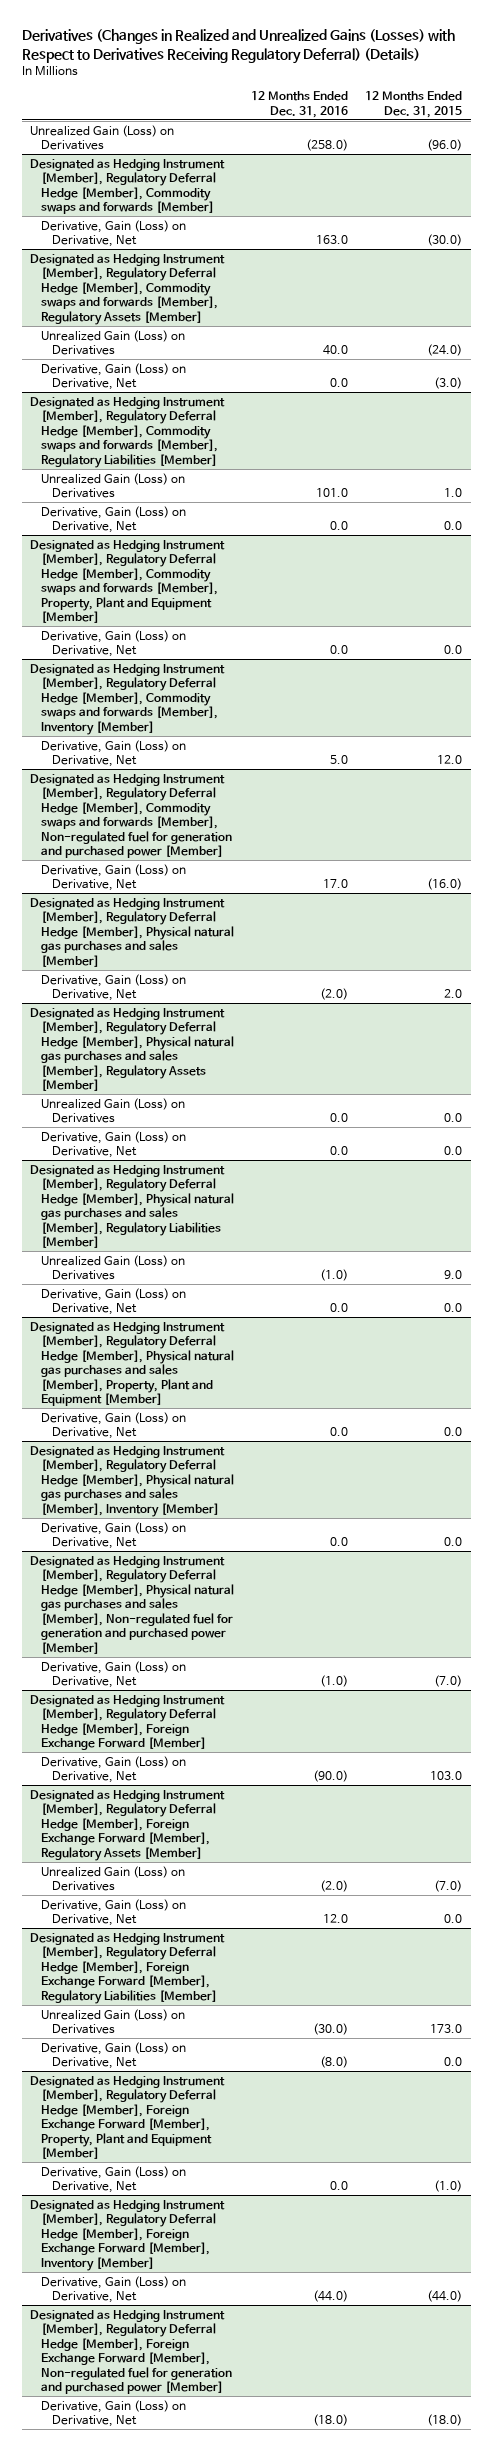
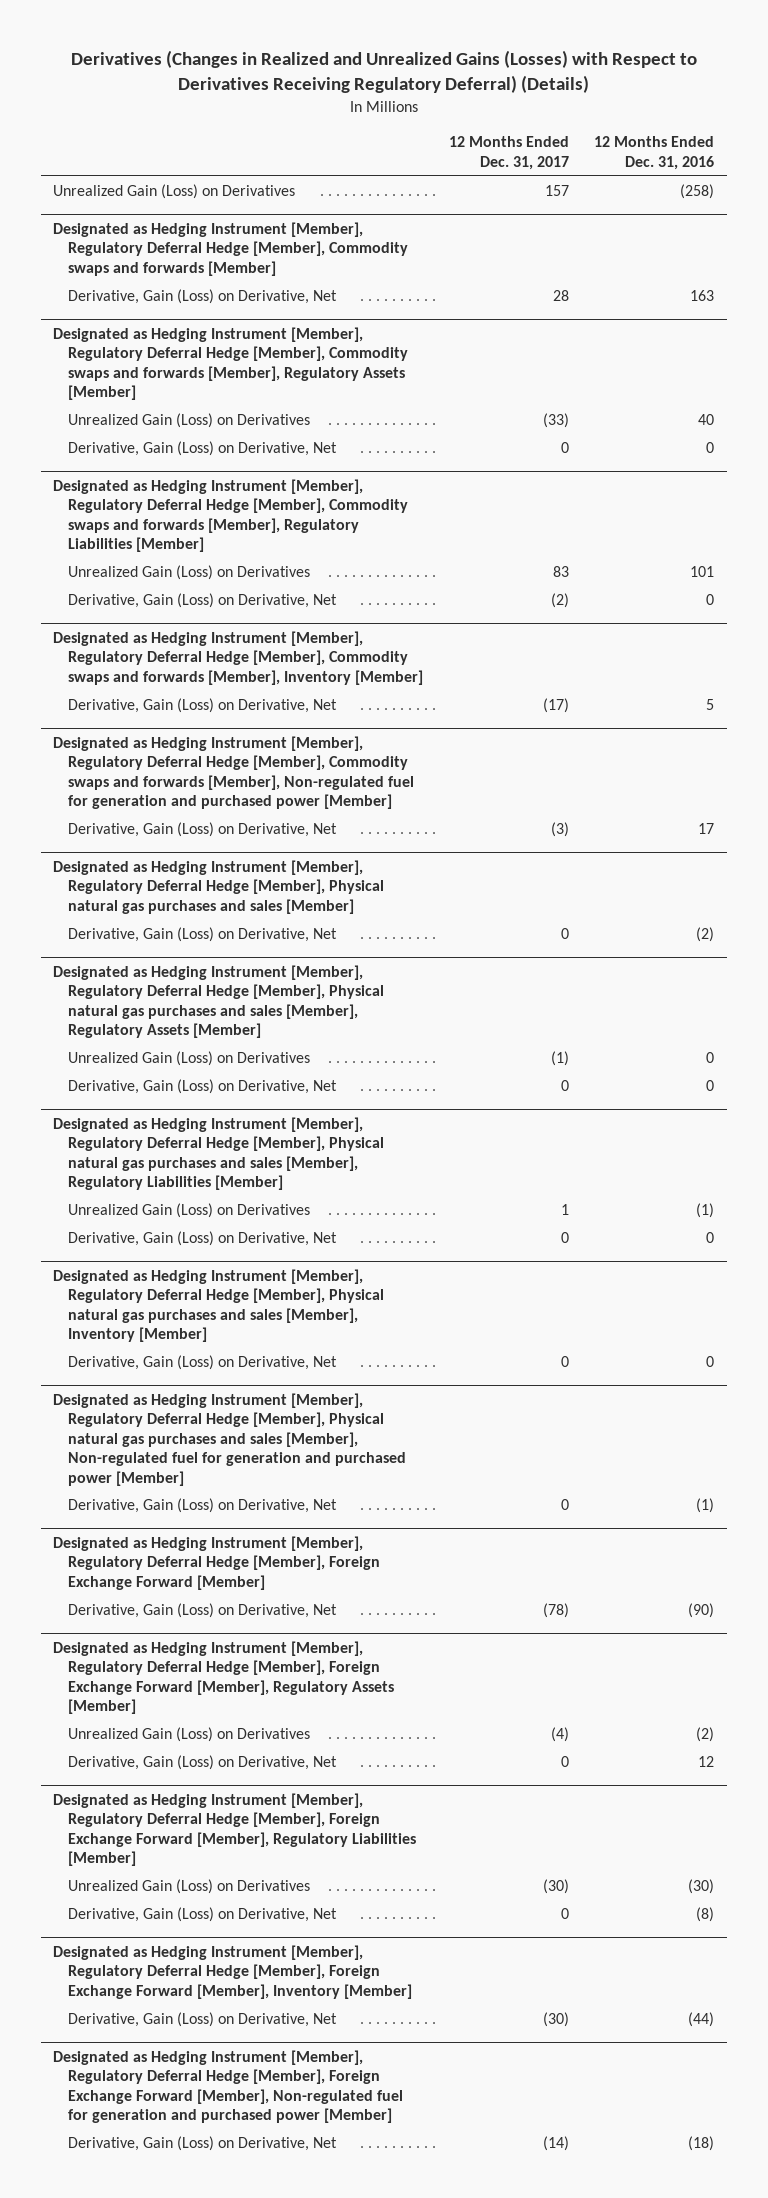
[365,91,463,118] 12 Months Ended Dec. 31, 2015 -> none
none -> [448,136,569,170] 12 Months Ended Dec. 31, 2017
[306,139,349,152] (258.0) -> [680,184,715,200] (258)
[316,235,349,245] 163.0 -> [690,290,715,302] 163
[323,345,349,356] 40.0 -> [698,414,715,426] 40
[330,378,349,388] 0.0 -> [706,442,715,454] 0
[30,539,226,624] Designated as Hedging Instrument [Member], Regulatory Deferral Hedge [Member], Commodity swaps and forwards [Member], Property, Plant and Equipment [Member] -> none
[41,629,187,658] Derivative, Gain (Loss) on Derivative, Net -> none
[316,488,349,498] 101.0 -> [690,566,715,578] 101
[330,521,349,531] 0.0 -> [706,594,715,606] 0
[330,755,349,765] 5.0 -> [706,699,715,711] 5
[323,879,349,889] 17.0 -> [698,823,715,835] 17
[320,988,349,1001] (2.0) -> [696,927,715,943] (2)
[330,1113,349,1123] 0.0 -> [706,1052,715,1064] 0
[330,1146,349,1156] 0.0 -> [706,1080,715,1092] 0
[30,1321,235,1407] Designated as Hedging Instrument [Member], Regulatory Deferral Hedge [Member], Physical natural gas purchases and sales [Member], Property, Plant and Equipment [Member] -> none
[41,1411,187,1440] Derivative, Gain (Loss) on Derivative, Net -> none
[320,1269,349,1282] (1.0) -> [696,1203,715,1219] (1)
[330,1303,349,1313] 0.0 -> [706,1232,715,1244] 0
[330,1537,349,1547] 0.0 -> [706,1356,715,1368] 0
[320,1675,349,1688] (1.0) -> [696,1498,715,1514] (1)
[313,1770,349,1783] (90.0) -> [688,1603,715,1619] (90)
[320,1880,349,1893] (2.0) -> [696,1727,715,1743] (2)
[323,1914,349,1924] 12.0 -> [698,1756,715,1768] 12
[30,2075,226,2160] Designated as Hedging Instrument [Member], Regulatory Deferral Hedge [Member], Foreign Exchange Forward [Member], Property, Plant and Equipment [Member] -> none
[41,2165,187,2194] Derivative, Gain (Loss) on Derivative, Net -> none
[313,2023,349,2036] (30.0) -> [688,1879,715,1895] (30)
[320,2056,349,2069] (8.0) -> [696,1907,715,1923] (8)
[313,2290,349,2303] (44.0) -> [688,2012,715,2028] (44)
[313,2414,349,2427] (18.0) -> [688,2136,715,2152] (18)

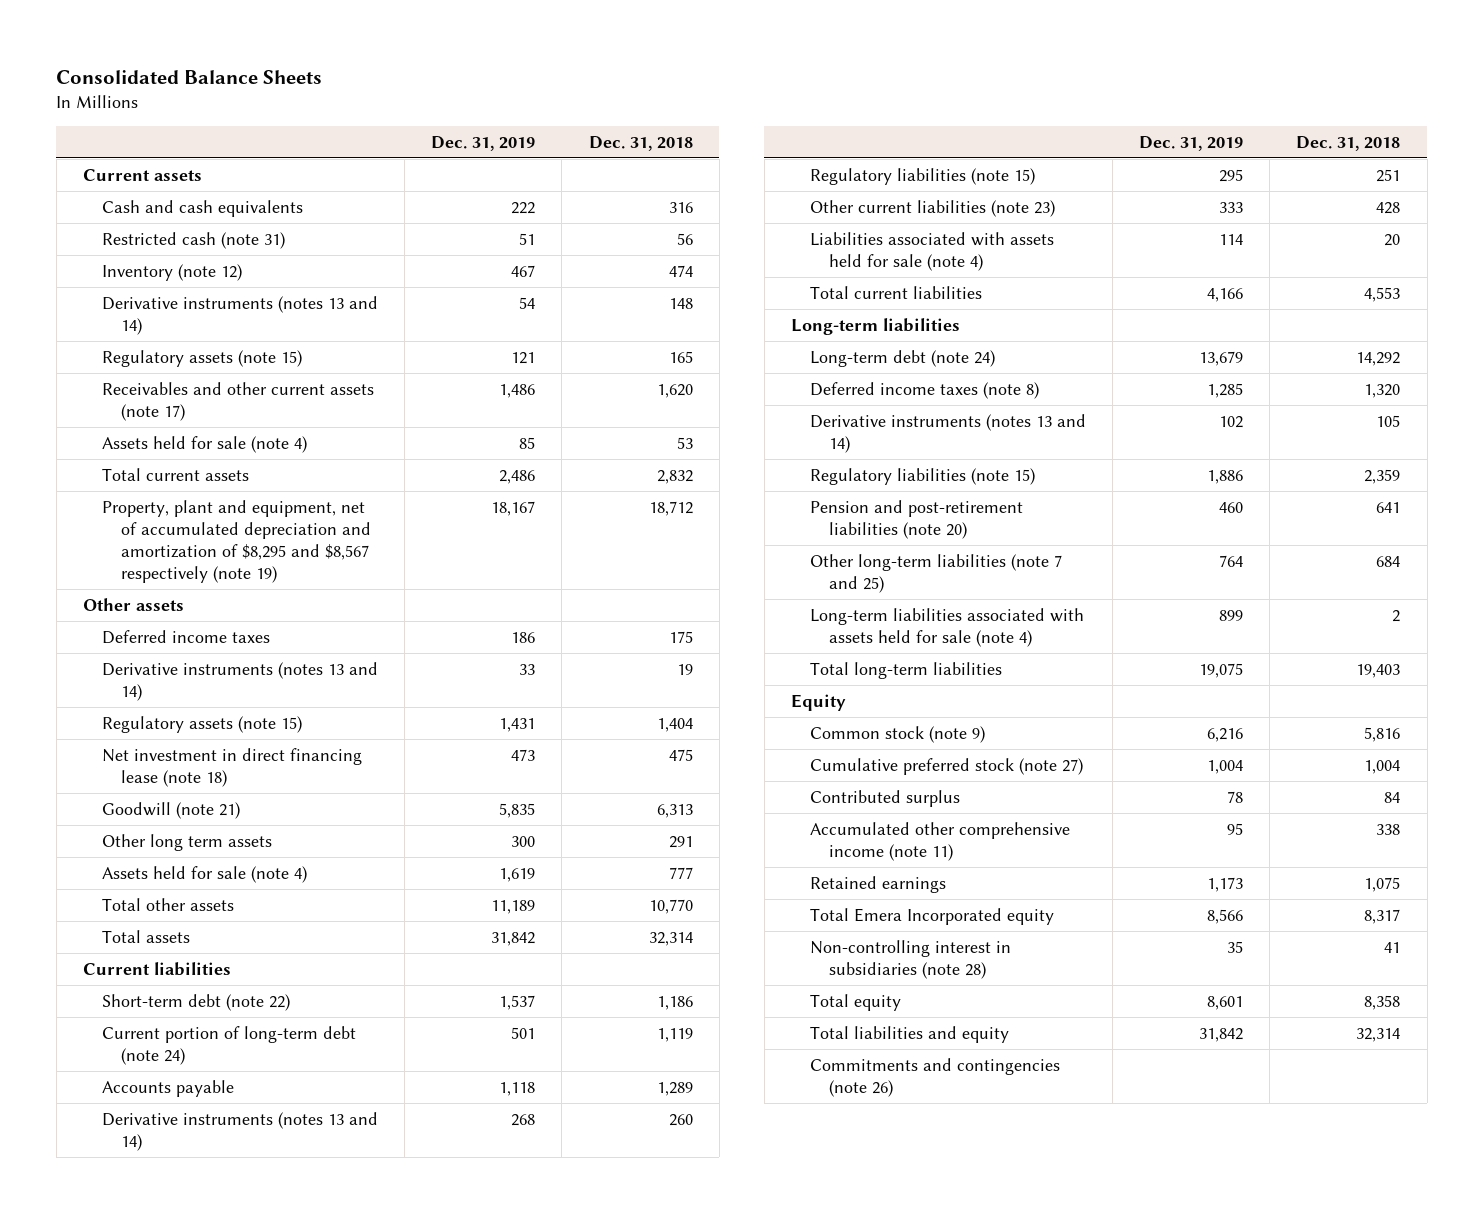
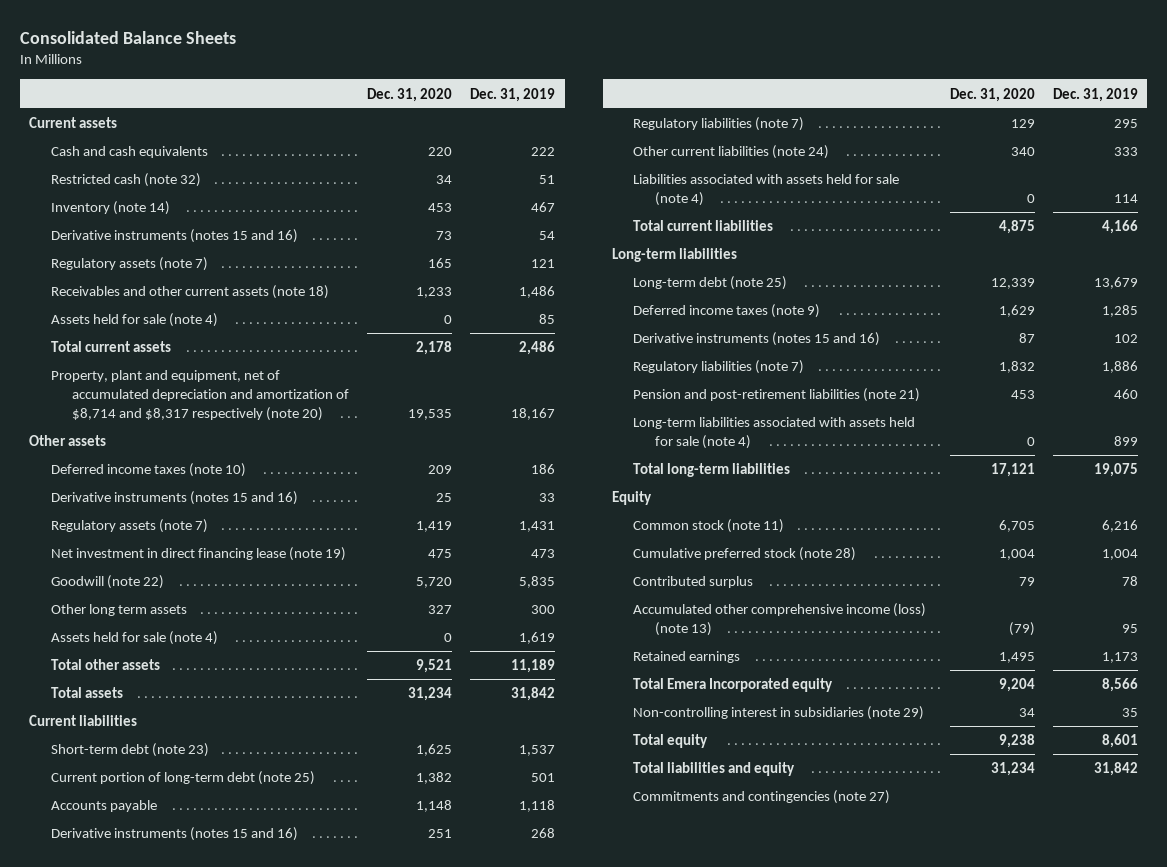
[588,135,693,151] Dec. 31, 2018 -> none
none -> [367,87,453,102] Dec. 31, 2020
[102,231,286,249] Restricted cash (note 31) -> [50,173,201,188] Restricted cash (note 32)
[102,263,243,281] Inventory (note 12) -> [50,201,170,216] Inventory (note 14)
[102,295,379,335] Derivative instruments (notes 13 and 14) -> [50,229,298,244] Derivative instruments (notes 15 and 16)
[102,349,303,367] Regulatory assets (note 15) -> [50,257,208,272] Regulatory assets (note 7)
[102,381,375,421] Receivables and other current assets (note 17) -> [50,285,329,300] Receivables and other current assets (note 18)
[102,499,372,584] Property, plant and equipment, net of accumulated depreciation and amortization of $8,295 and $8,567 respectively (note 19) -> [50,370,350,421] Property, plant and equipment, net of accumulated depreciation and amortization of $8,714 and $8,317 respectively (note 20)
[102,629,271,644] Deferred income taxes -> [50,463,246,478] Deferred income taxes (note 10)
[102,661,379,701] Derivative instruments (notes 13 and 14) -> [50,491,298,506] Derivative instruments (notes 15 and 16)
[102,715,303,733] Regulatory assets (note 15) -> [50,519,208,534] Regulatory assets (note 7)
[102,747,363,787] Net investment in direct financing lease (note 18) -> [50,547,346,562] Net investment in direct financing lease (note 19)
[102,801,241,819] Goodwill (note 21) -> [50,575,164,590] Goodwill (note 22)
[102,993,291,1011] Short-term debt (note 22) -> [50,743,209,758] Short-term debt (note 23)
[102,1025,357,1065] Current portion of long-term debt (note 24) -> [50,771,315,786] Current portion of long-term debt (note 25)
[102,1111,379,1151] Derivative instruments (notes 13 and 14) -> [50,827,298,842] Derivative instruments (notes 15 and 16)
[809,167,1035,185] Regulatory liabilities (note 15) -> [633,117,805,132] Regulatory liabilities (note 7)
[809,199,1055,217] Other current liabilities (note 23) -> [633,145,830,160] Other current liabilities (note 24)
[809,553,1062,593] Other long-term liabilities (note 7 and 25) -> none
[809,349,995,367] Long-term debt (note 24) -> [633,276,788,291] Long-term debt (note 25)
[809,381,1039,399] Deferred income taxes (note 8) -> [633,304,821,319] Deferred income taxes (note 9)
[809,413,1086,453] Derivative instruments (notes 13 and 14) -> [633,332,881,347] Derivative instruments (notes 15 and 16)
[809,467,1035,485] Regulatory liabilities (note 15) -> [633,360,805,375] Regulatory liabilities (note 7)
[809,499,1023,539] Pension and post-retirement liabilities (note 20) -> [633,388,921,403] Pension and post-retirement liabilities (note 21)
[809,725,985,743] Common stock (note 9) -> [633,519,785,534] Common stock (note 11)
[809,757,1083,775] Cumulative preferred stock (note 27) -> [633,547,857,562] Cumulative preferred stock (note 28)
[809,821,1070,861] Accumulated other comprehensive income (note 11) -> [633,603,927,636] Accumulated other comprehensive income (loss) (note 13)
[809,939,1011,979] Non-controlling interest in subsidiaries (note 28) -> [633,706,925,721] Non-controlling interest in subsidiaries (note 29)
[809,1057,1060,1097] Commitments and contingencies (note 26) -> [633,790,891,805] Commitments and contingencies (note 27)

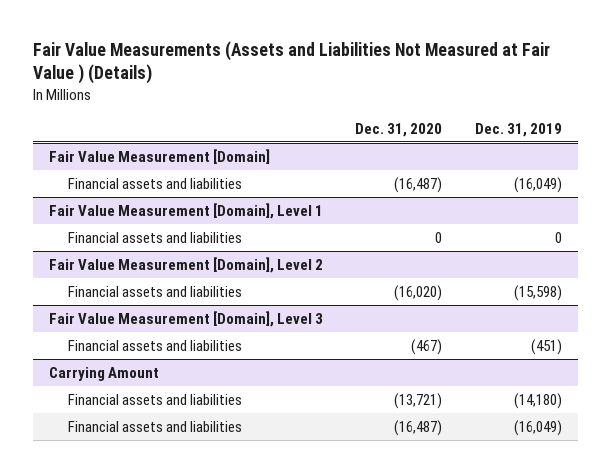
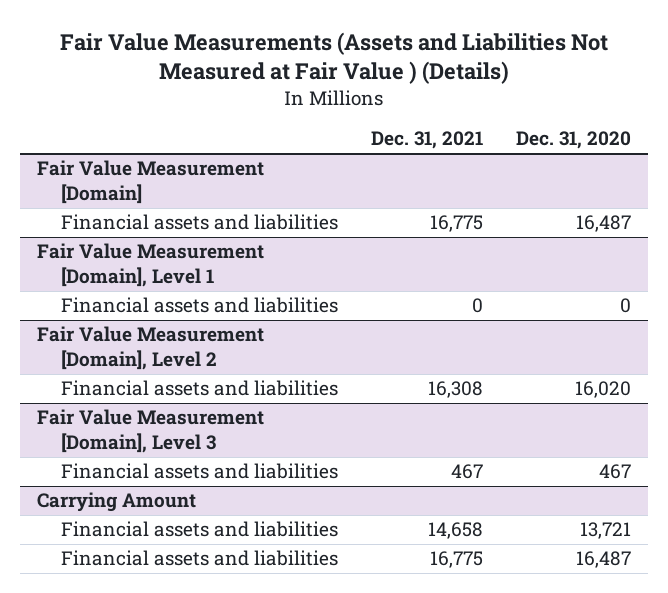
[474,122,562,137] Dec. 31, 2019 -> none
none -> [370,131,483,150] Dec. 31, 2021
[394,176,443,193] (16,487) -> [576,215,632,233] 16,487
[394,284,443,301] (16,020) -> [575,381,632,399] 16,020
[411,338,443,355] (467) -> [599,464,632,480] 467
[394,392,443,409] (13,721) -> [580,522,632,540] 13,721
[394,419,443,436] (16,487) -> [576,551,632,569] 16,487

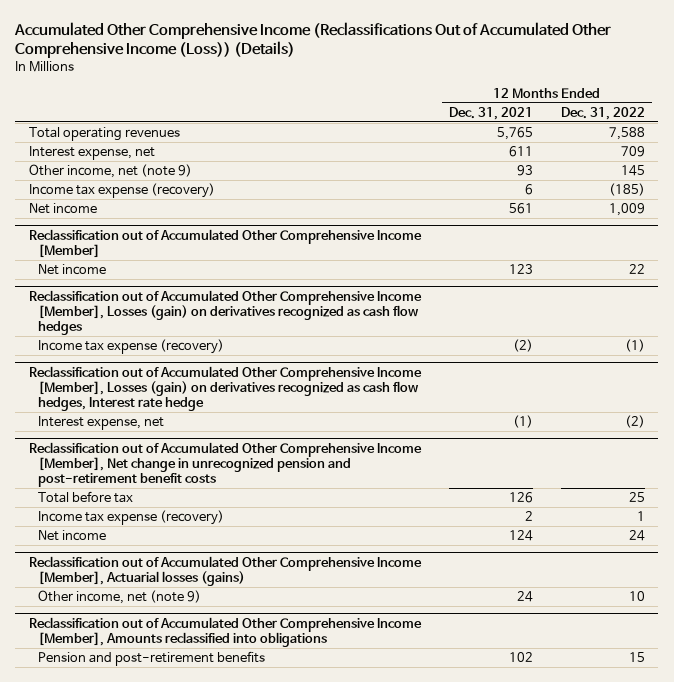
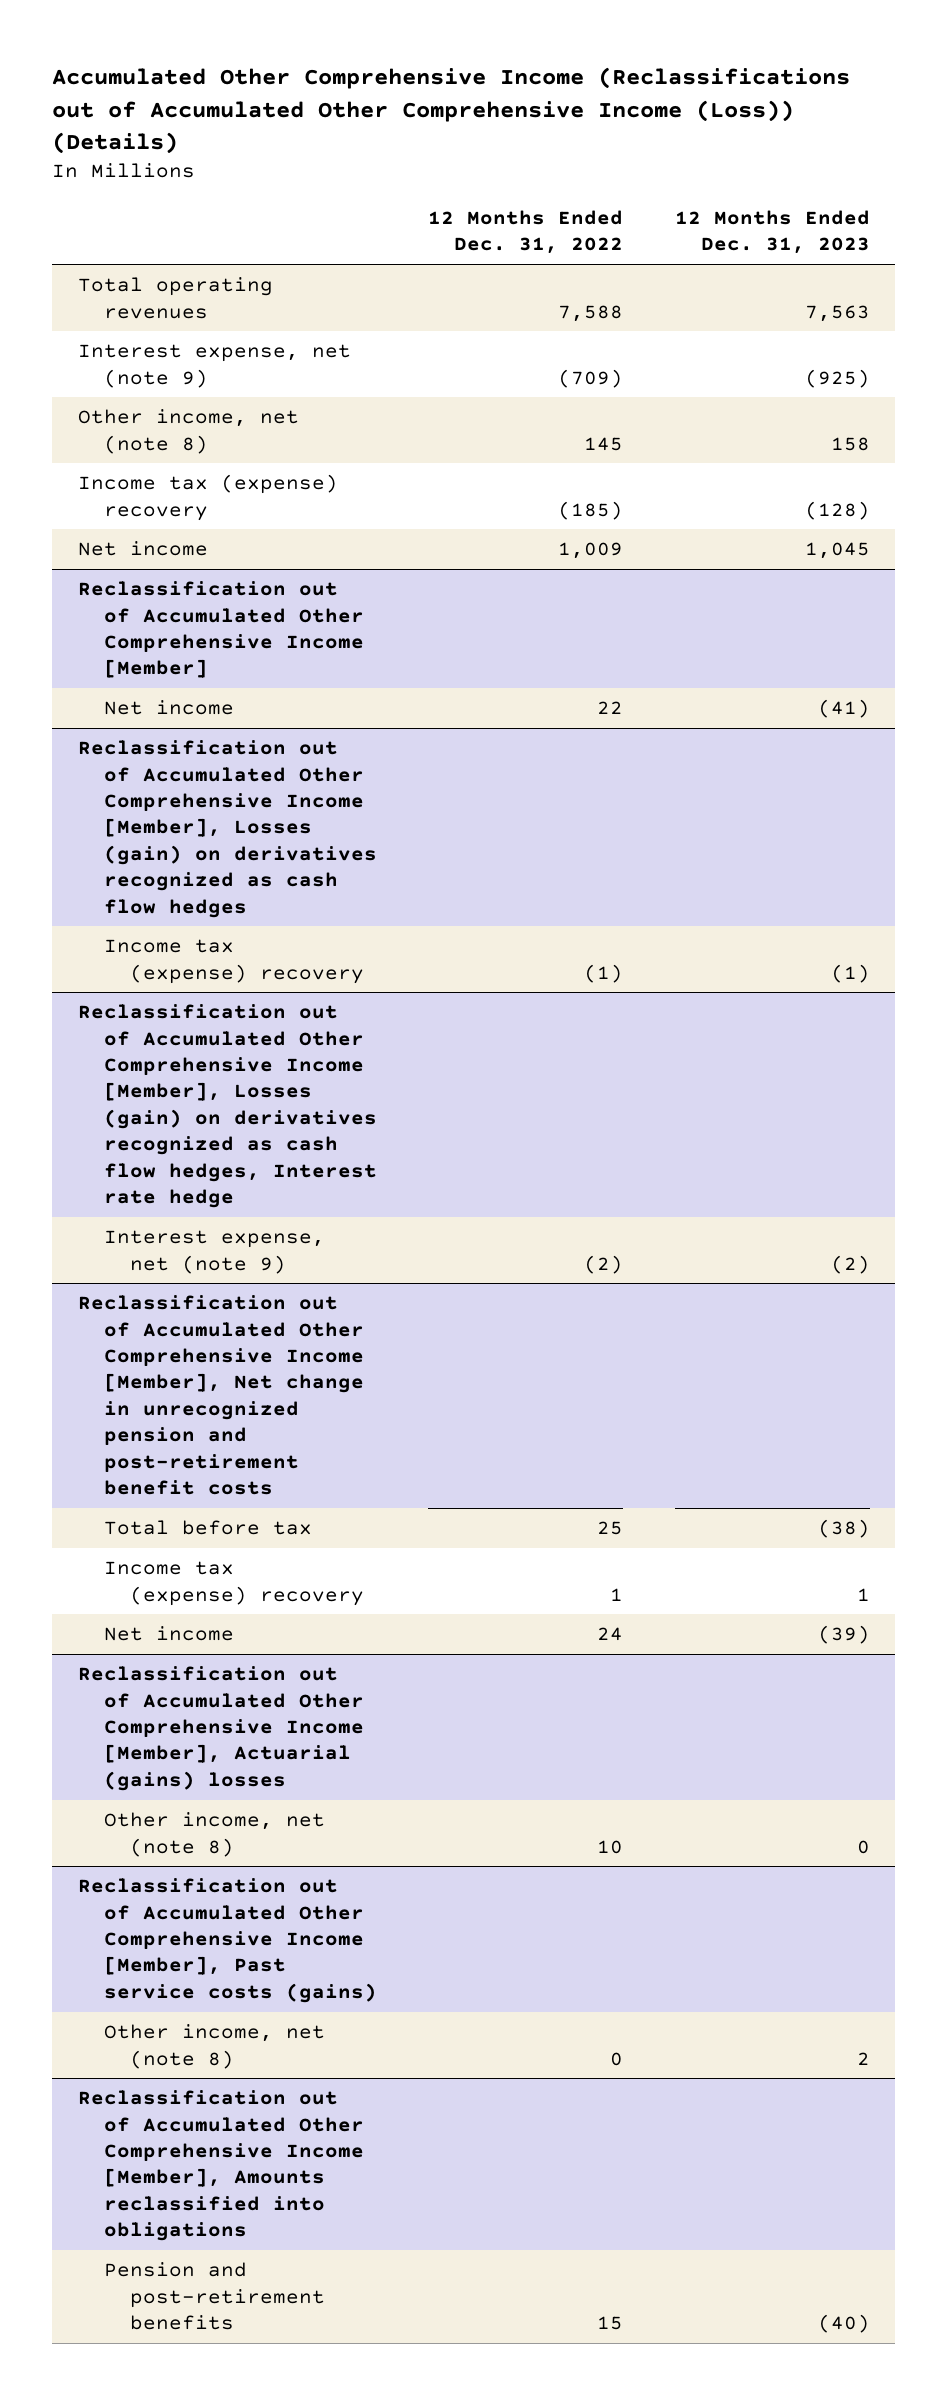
[14,21,612,59] Accumulated Other Comprehensive Income (Reclassifications Out of Accumulated Other Comprehensive Income (Loss)) (Details) -> [51,67,850,154] Accumulated Other Comprehensive Income (Reclassifications out of Accumulated Other Comprehensive Income (Loss)) (Details)
[448,106,533,120] Dec. 31, 2021 -> none
none -> [674,210,870,255] 12 Months Ended Dec. 31, 2023
[28,146,155,161] Interest expense, net -> [77,344,351,388] Interest expense, net (note 9)
[620,146,645,158] 709 -> [558,368,624,388] (709)
[28,164,192,179] Other income, net (note 9) -> [77,409,299,454] Other income, net (note 8)
[28,183,215,199] Income tax expense (recovery) -> [77,474,338,521] Income tax (expense) recovery
[38,339,225,355] Income tax expense (recovery) -> [104,939,365,984] Income tax (expense) recovery
[38,416,165,431] Interest expense, net -> [104,1230,326,1274] Interest expense, net (note 9)
[38,510,225,526] Income tax expense (recovery) -> [104,1561,365,1606] Income tax (expense) recovery
[28,555,422,586] Reclassification out of Accumulated Other Comprehensive Income [Member], Actuarial losses (gains) -> [77,1666,365,1791] Reclassification out of Accumulated Other Comprehensive Income [Member], Actuarial (gains) losses
[38,590,202,605] Other income, net (note 9) -> [104,1812,326,1857] Other income, net (note 8)
none -> [77,1878,378,2003] Reclassification out of Accumulated Other Comprehensive Income [Member], Past service costs (gains)
none -> [104,2024,326,2069] Other income, net (note 8)

